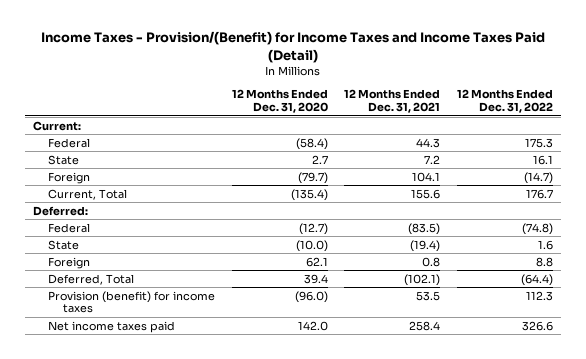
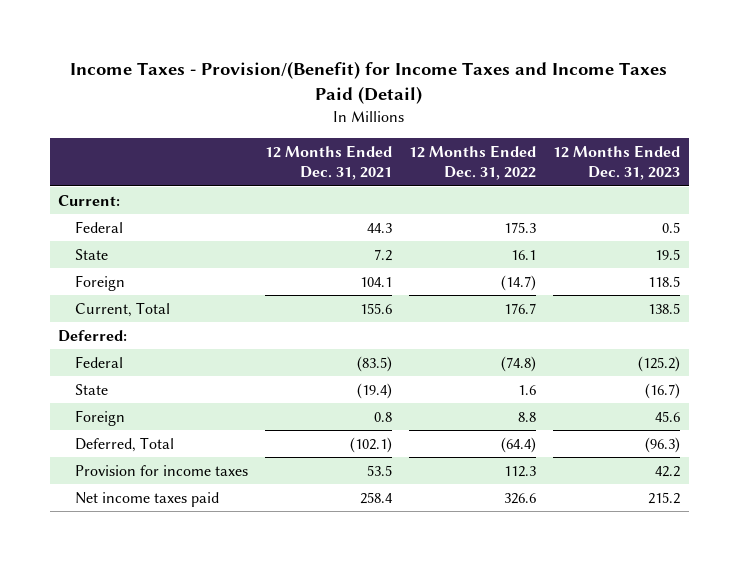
[231,89,328,114] 12 Months Ended Dec. 31, 2020 -> none
none -> [553,144,681,181] 12 Months Ended Dec. 31, 2023
[48,290,216,314] Provision (benefit) for income taxes -> [74,464,248,476] Provision for income taxes

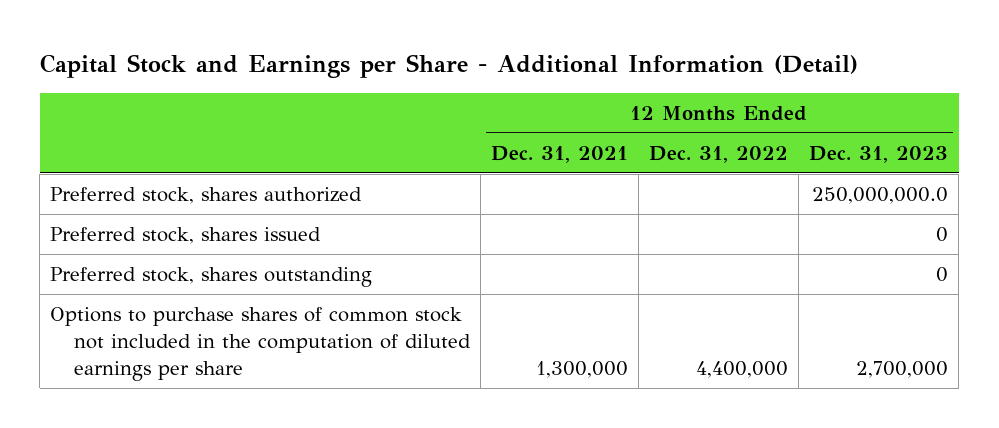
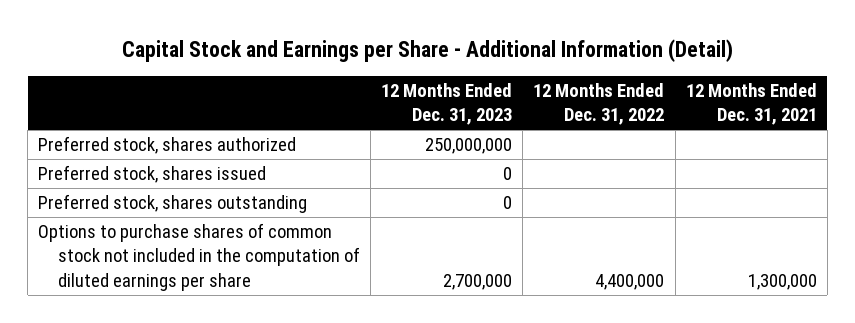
[812,187,949,205] 250,000,000.0 -> [425,138,513,155] 250,000,000

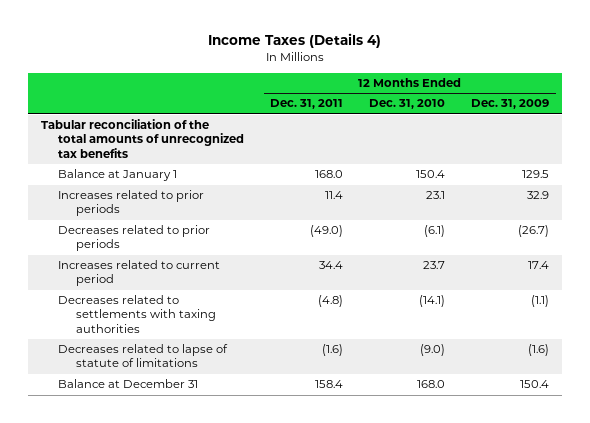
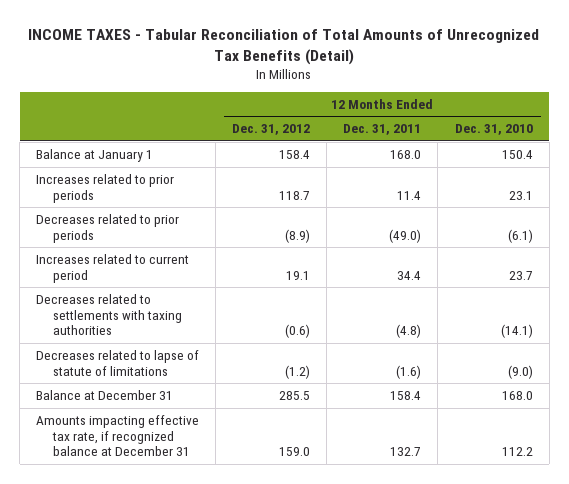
[207,33,381,49] Income Taxes (Details 4) -> [28,29,540,65] INCOME TAXES - Tabular Reconciliation of Total Amounts of Unrecognized Tax Benefits (Detail)
[471,99,550,110] Dec. 31, 2009 -> none
none -> [232,124,311,136] Dec. 31, 2012
[40,119,245,158] Tabular reconciliation of the total amounts of unrecognized tax benefits -> none
none -> [36,414,200,457] Amounts impacting effective tax rate, if recognized balance at December 31

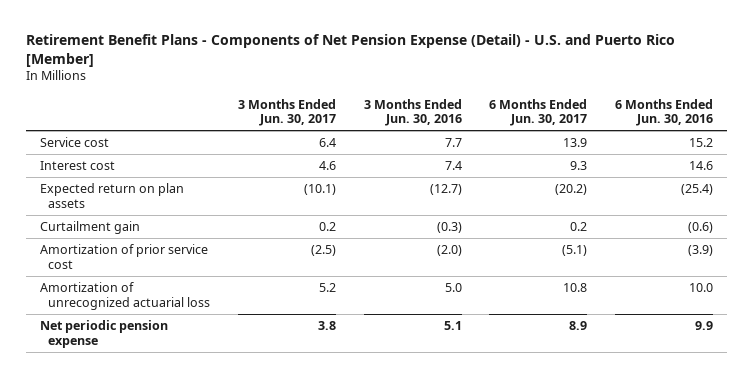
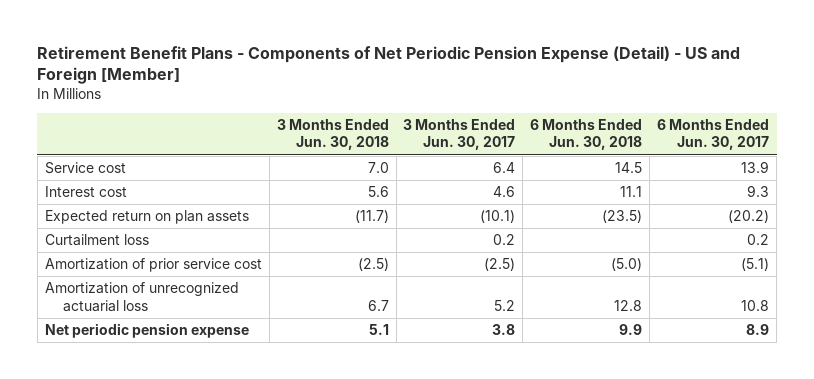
[25,33,675,67] Retirement Benefit Plans - Components of Net Pension Expense (Detail) - U.S. and Puerto Rico [Member] -> [37,45,741,85] Retirement Benefit Plans - Components of Net Periodic Pension Expense (Detail) - US and Foreign [Member]
[363,98,462,127] 3 Months Ended Jun. 30, 2016 -> none
[615,98,714,127] 6 Months Ended Jun. 30, 2016 -> none
none -> [276,118,389,151] 3 Months Ended Jun. 30, 2018
none -> [530,118,643,151] 6 Months Ended Jun. 30, 2018
[39,220,140,234] Curtailment gain -> [44,234,149,247] Curtailment loss

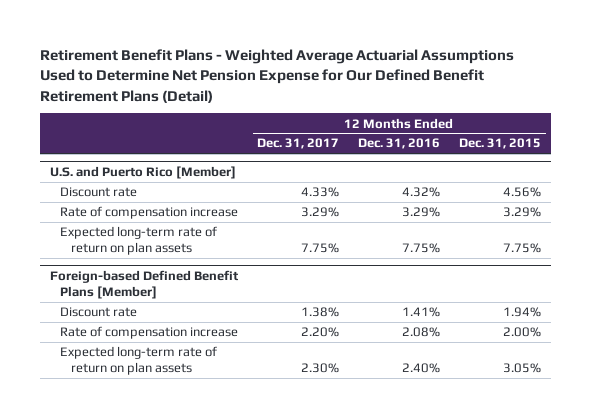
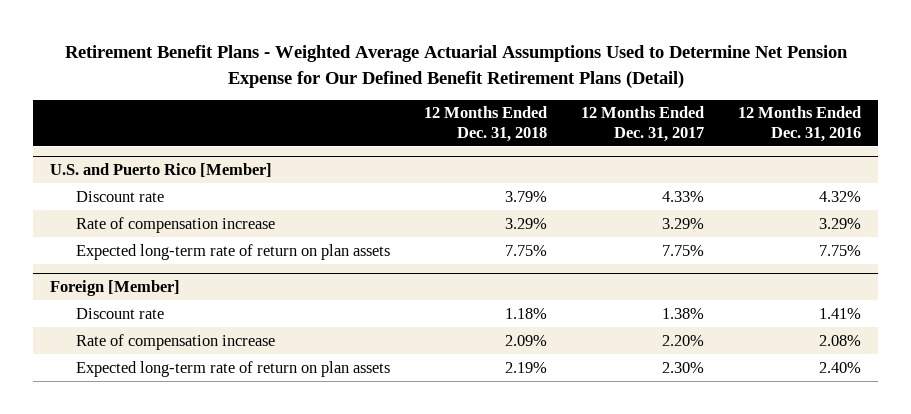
[459,138,542,150] Dec. 31, 2015 -> none
none -> [423,106,547,142] 12 Months Ended Dec. 31, 2018
[49,270,239,299] Foreign-based Defined Benefit Plans [Member] -> [50,280,181,297] Foreign [Member]

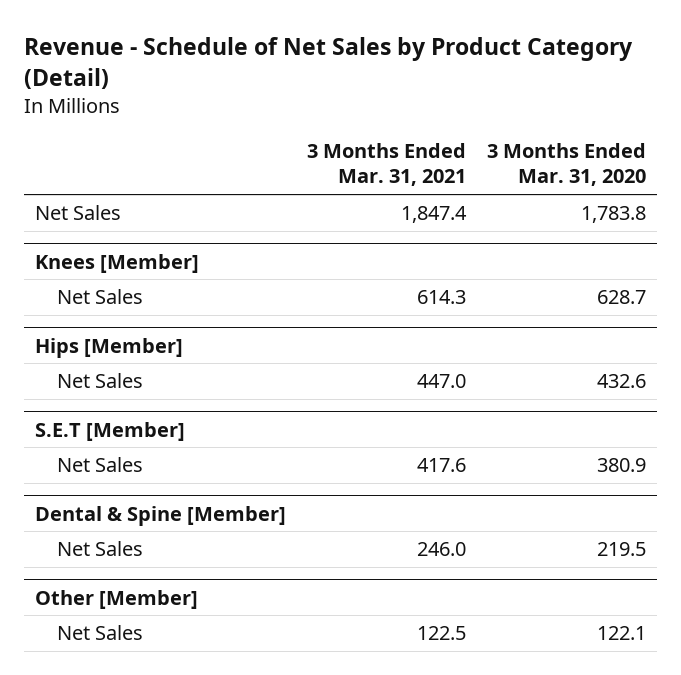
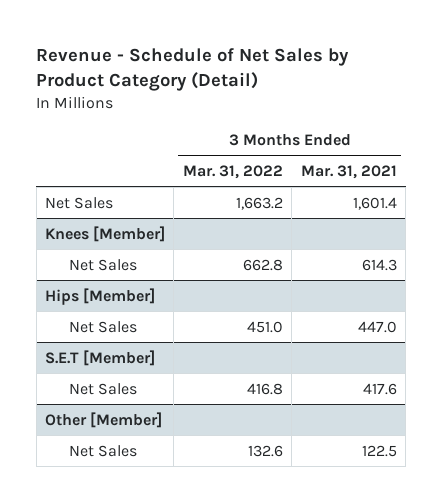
[487,143,647,187] 3 Months Ended Mar. 31, 2020 -> none
none -> [182,164,283,179] Mar. 31, 2022
[401,206,468,224] 1,847.4 -> [352,196,397,210] 1,601.4
[34,505,286,526] Dental & Spine [Member] -> none
[57,541,144,557] Net Sales -> none

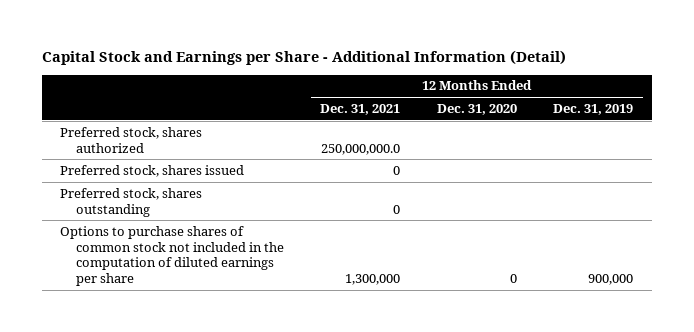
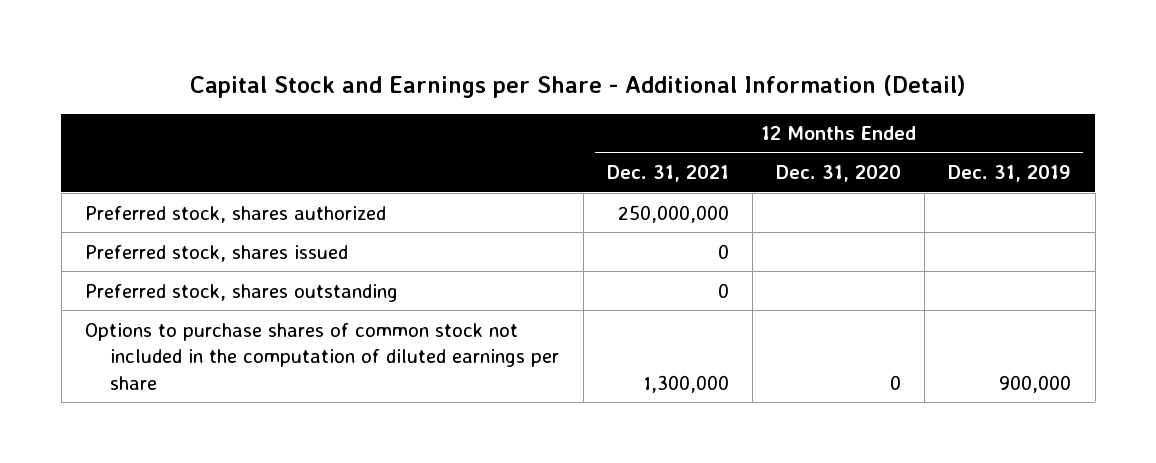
[321,143,401,155] 250,000,000.0 -> [617,204,729,223] 250,000,000

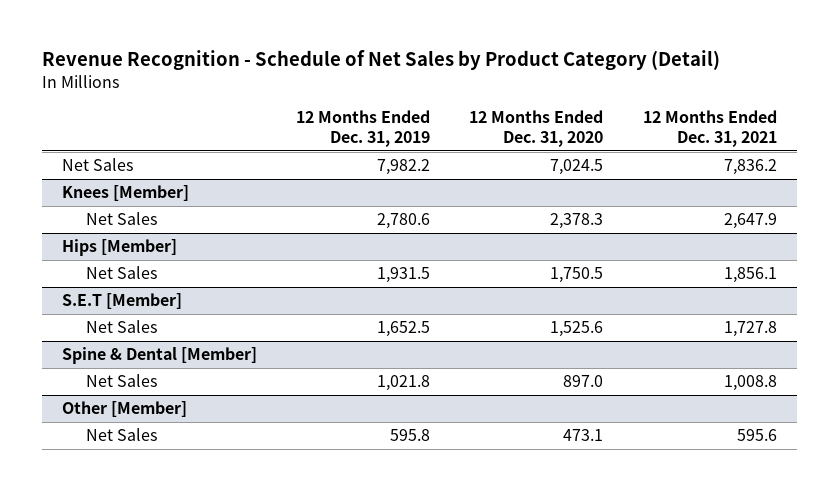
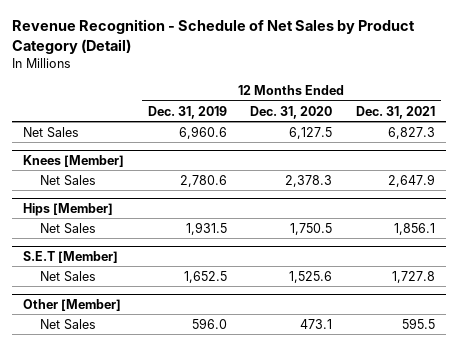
[376,159,430,176] 7,982.2 -> [178,125,227,139] 6,960.6
[550,159,604,176] 7,024.5 -> [289,126,333,139] 6,127.5
[723,159,777,176] 7,836.2 -> [387,126,435,139] 6,827.3
[61,347,257,365] Spine & Dental [Member] -> none
[85,374,157,388] Net Sales -> none
[389,429,430,442] 595.8 -> [191,317,227,329] 596.0
[736,429,777,442] 595.6 -> [401,317,435,329] 595.5

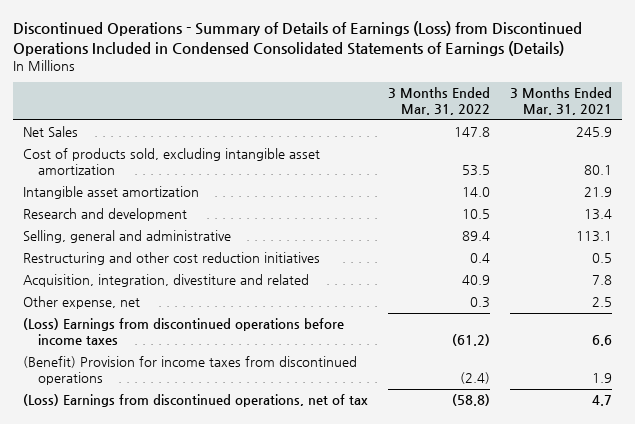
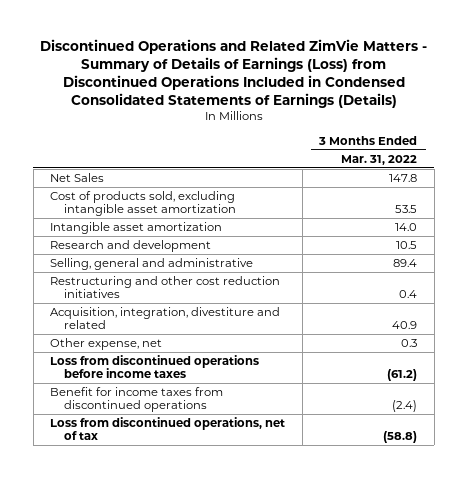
[13,20,583,56] Discontinued Operations - Summary of Details of Earnings (Loss) from Discontinued Operations Included in Condensed Consolidated Statements of Earnings (Details) -> [39,39,427,108] Discontinued Operations and Related ZimVie Matters - Summary of Details of Earnings (Loss) from Discontinued Operations Included in Condensed Consolidated Statements of Earnings (Details)
[509,87,612,116] 3 Months Ended Mar. 31, 2021 -> none
[23,318,345,346] (Loss) Earnings from discontinued operations before income taxes -> [50,354,260,379] Loss from discontinued operations before income taxes
[23,356,358,386] (Benefit) Provision for income taxes from discontinued operations -> [50,386,224,413] Benefit for income taxes from discontinued operations
[23,394,369,408] (Loss) Earnings from discontinued operations, net of tax -> [50,416,286,441] Loss from discontinued operations, net of tax

